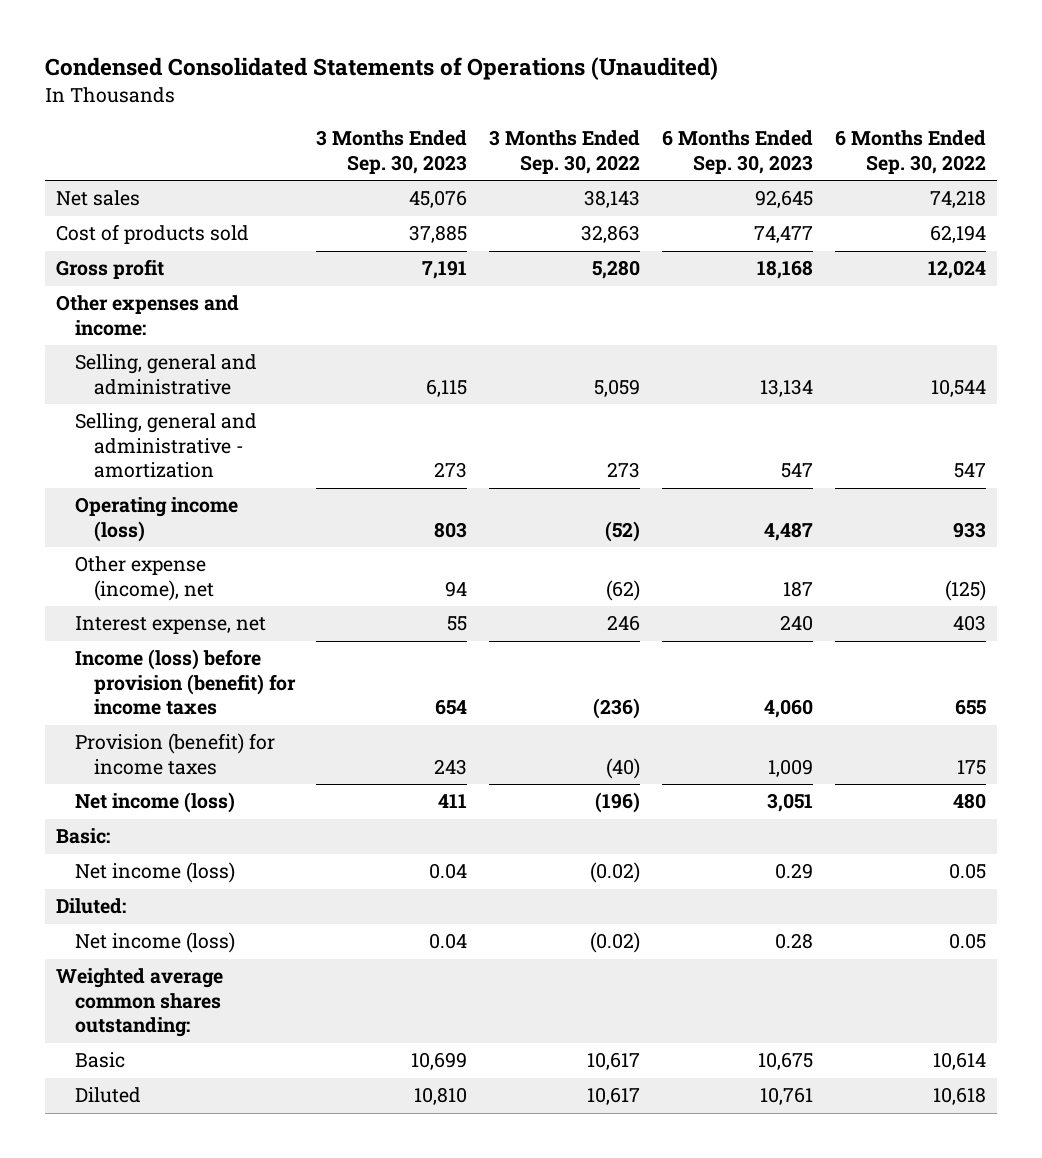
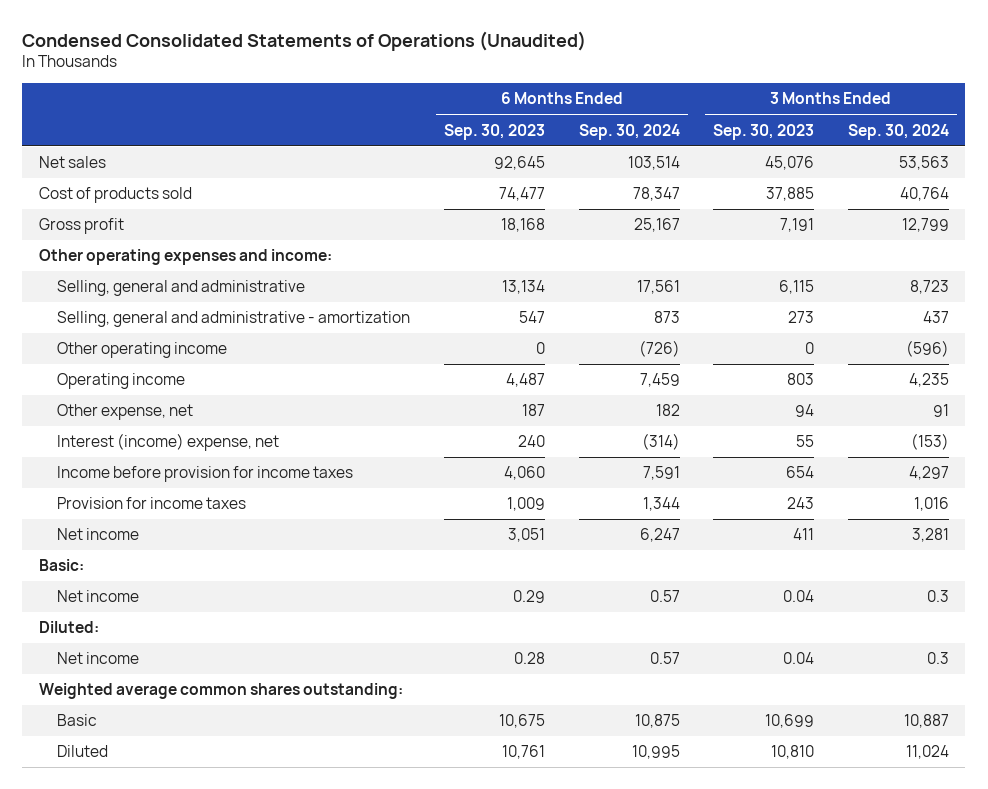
[489,130,641,174] 3 Months Ended Sep. 30, 2022 -> none
[834,130,986,174] 6 Months Ended Sep. 30, 2022 -> none
none -> [578,123,680,140] Sep. 30, 2024
none -> [847,123,949,140] Sep. 30, 2024
[56,295,240,336] Other expenses and income: -> [39,249,333,266] Other operating expenses and income:
none -> [57,342,228,359] Other operating income
[74,497,238,542] Operating income (loss) -> [57,373,186,390] Operating income
[74,556,214,601] Other expense (income), net -> [57,404,194,421] Other expense, net
[74,616,266,635] Interest expense, net -> [57,433,280,452] Interest (income) expense, net
[74,649,296,716] Income (loss) before provision (benefit) for income taxes -> [57,466,354,483] Income before provision for income taxes
[74,733,275,775] Provision (benefit) for income taxes -> [57,497,247,510] Provision for income taxes
[74,792,235,814] Net income (loss) -> [57,528,140,541] Net income
[74,862,235,884] Net income (loss) -> [57,590,140,603] Net income
[74,932,235,954] Net income (loss) -> [57,652,140,665] Net income

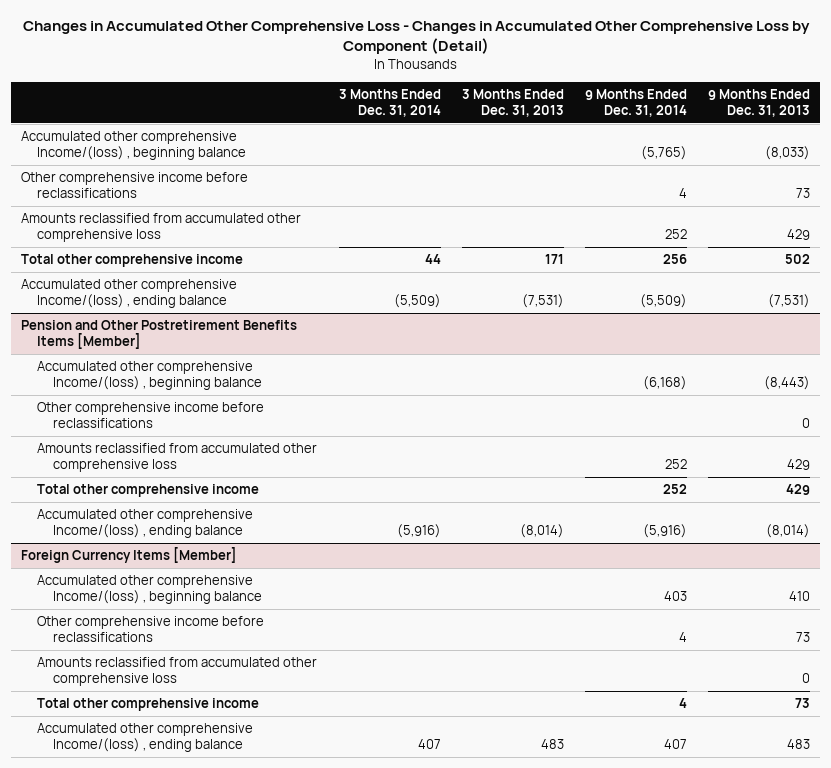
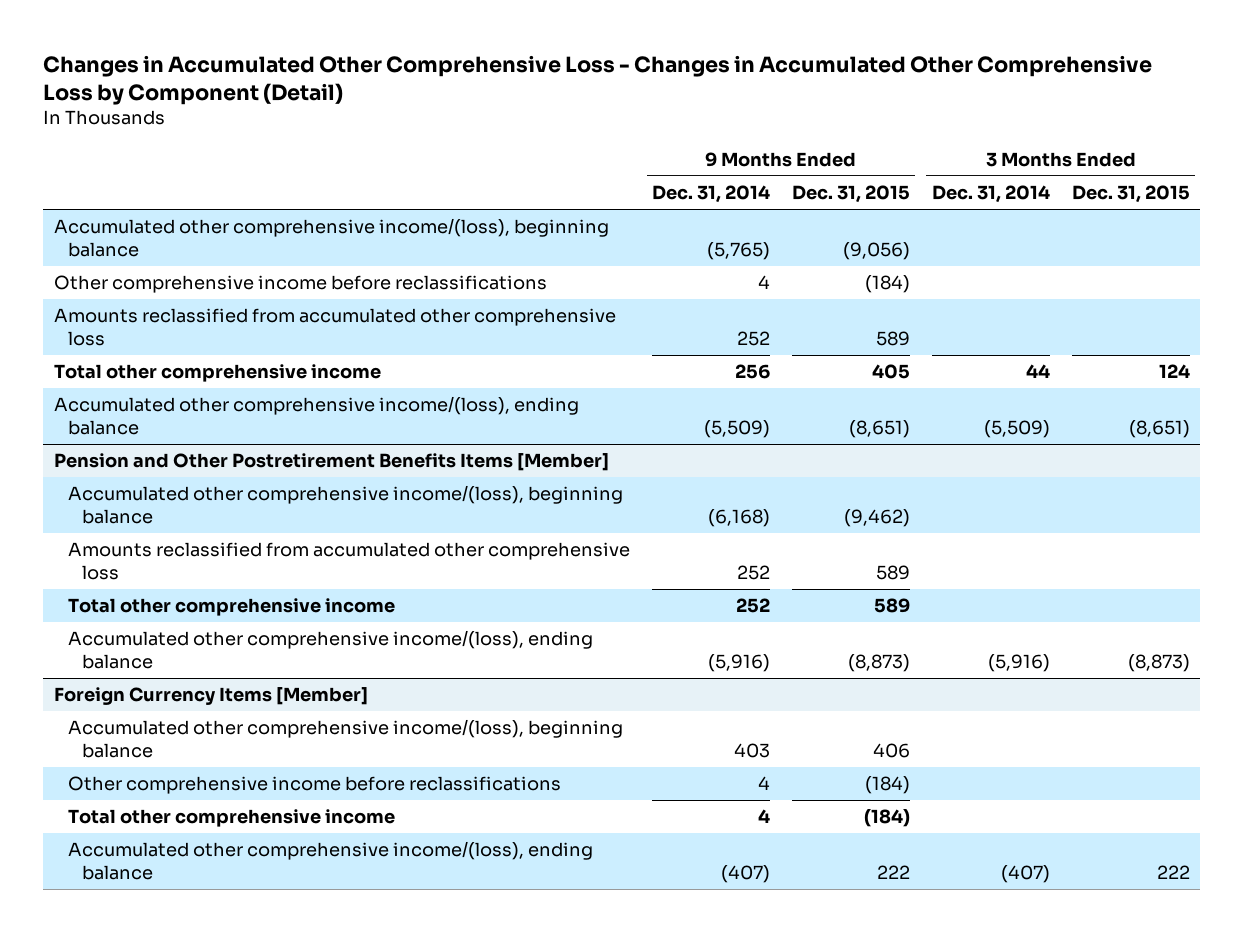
[461,89,564,117] 3 Months Ended Dec. 31, 2013 -> none
[707,89,810,117] 9 Months Ended Dec. 31, 2013 -> none
none -> [791,185,910,204] Dec. 31, 2015
none -> [1071,185,1190,204] Dec. 31, 2015
[21,131,247,161] Accumulated other comprehensive Income/(loss) , beginning balance -> [54,218,610,258] Accumulated other comprehensive income/(loss), beginning balance
[21,279,238,309] Accumulated other comprehensive Income/(loss) , ending balance -> [54,396,580,436] Accumulated other comprehensive income/(loss), ending balance
[37,402,265,429] Other comprehensive income before reclassifications -> none
[37,361,263,391] Accumulated other comprehensive Income/(loss) , beginning balance -> [68,485,624,525] Accumulated other comprehensive income/(loss), beginning balance
[37,509,254,539] Accumulated other comprehensive Income/(loss) , ending balance -> [68,630,594,670] Accumulated other comprehensive income/(loss), ending balance
[37,575,263,605] Accumulated other comprehensive Income/(loss) , beginning balance -> [68,719,624,759] Accumulated other comprehensive income/(loss), beginning balance
[37,657,318,687] Amounts reclassified from accumulated other comprehensive loss -> none
[37,723,254,753] Accumulated other comprehensive Income/(loss) , ending balance -> [68,841,594,881] Accumulated other comprehensive income/(loss), ending balance
[417,739,441,750] 407 -> [1000,865,1050,884] (407)
[663,739,687,750] 407 -> [721,865,771,884] (407)

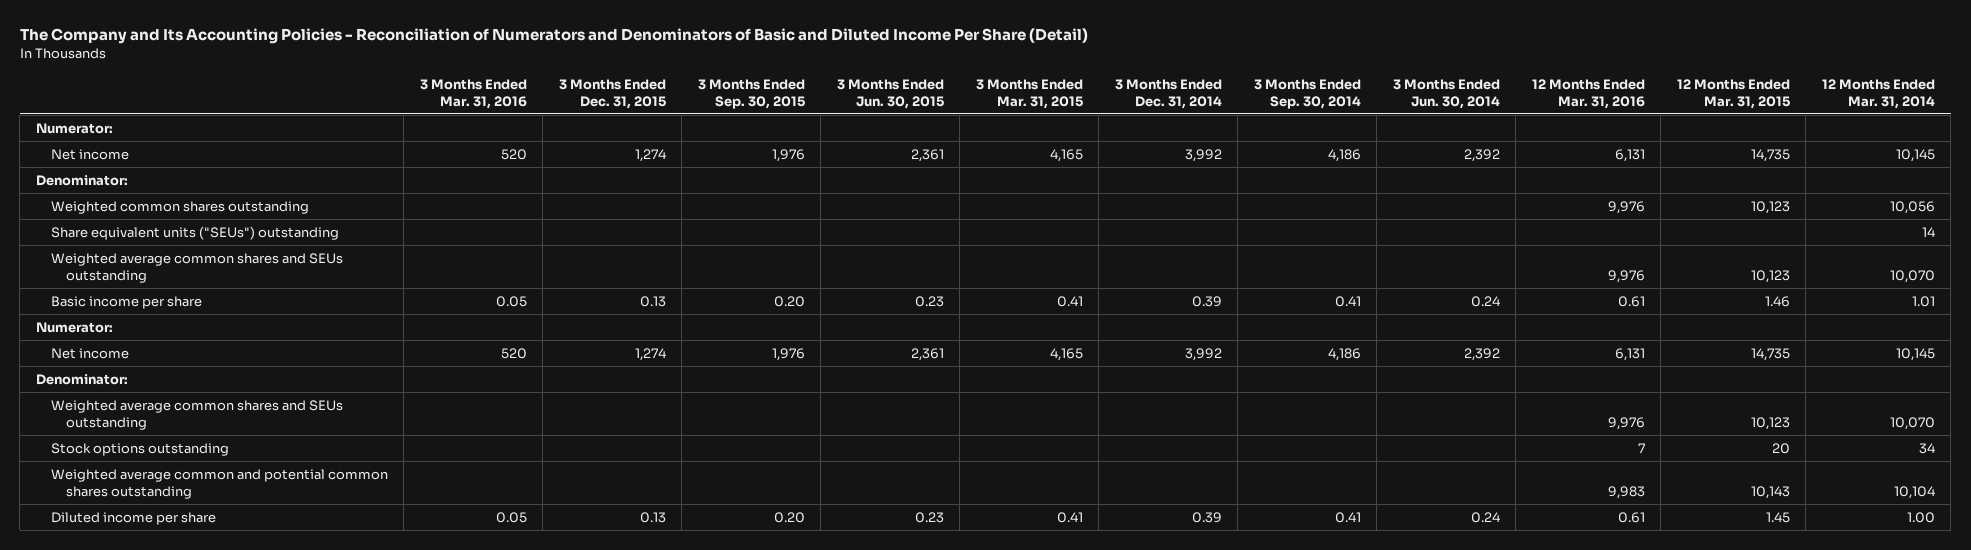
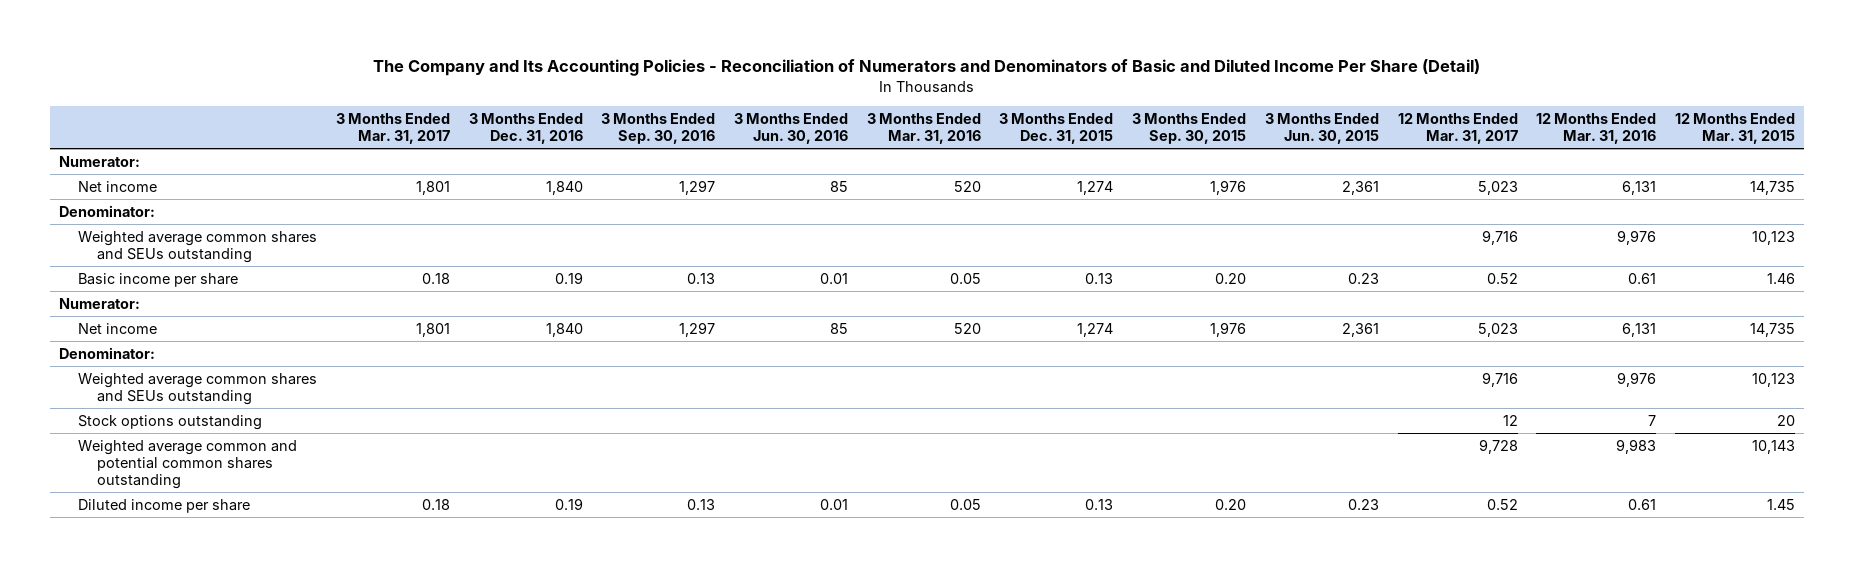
[975,78,1083,109] 3 Months Ended Mar. 31, 2015 -> none
[1114,78,1222,109] 3 Months Ended Dec. 31, 2014 -> none
[1253,78,1361,109] 3 Months Ended Sep. 30, 2014 -> none
[1392,78,1500,109] 3 Months Ended Jun. 30, 2014 -> none
[1821,78,1935,109] 12 Months Ended Mar. 31, 2014 -> none
none -> [335,113,450,144] 3 Months Ended Mar. 31, 2017
none -> [468,113,583,144] 3 Months Ended Dec. 31, 2016
none -> [601,113,716,144] 3 Months Ended Sep. 30, 2016
none -> [734,113,849,144] 3 Months Ended Jun. 30, 2016
none -> [1397,113,1518,144] 12 Months Ended Mar. 31, 2017
[50,200,309,214] Weighted common shares outstanding -> none
[50,225,339,240] Share equivalent units ("SEUs") outstanding -> none

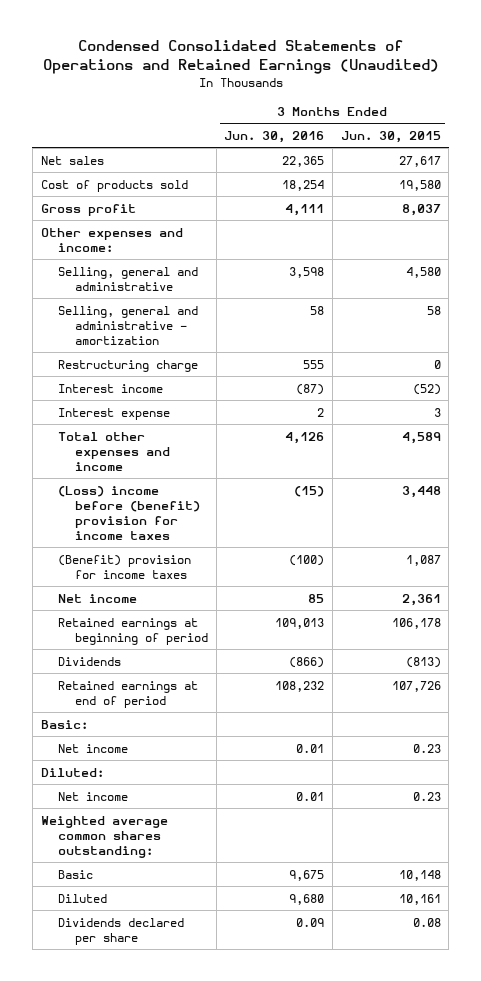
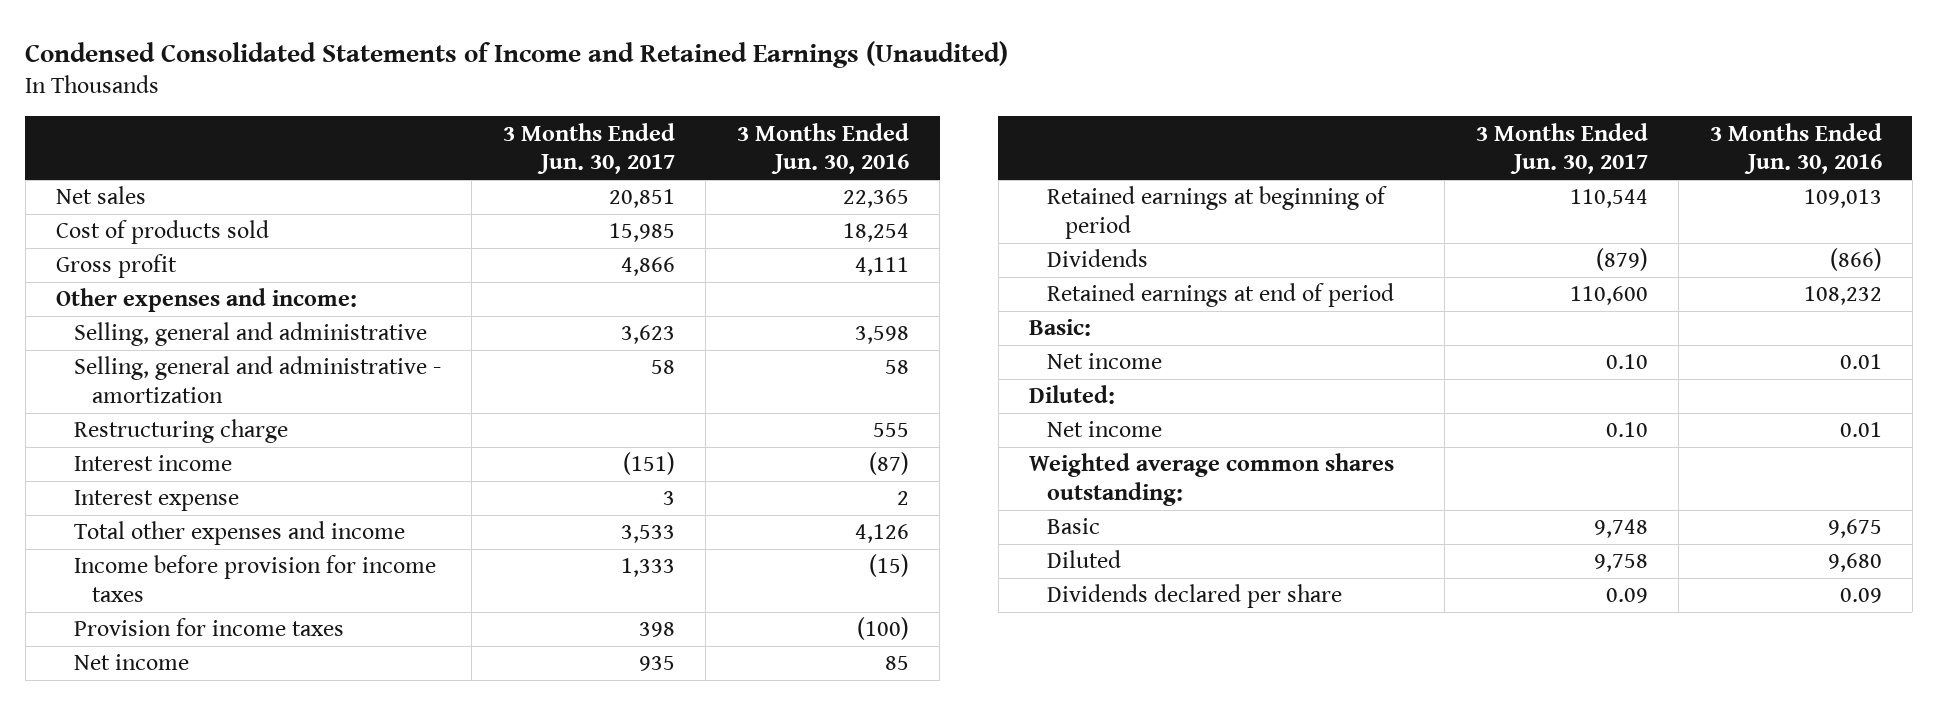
[42,40,439,75] Condensed Consolidated Statements of Operations and Retained Earnings (Unaudited) -> [25,40,1009,68] Condensed Consolidated Statements of Income and Retained Earnings (Unaudited)
[340,130,441,143] Jun. 30, 2015 -> none
none -> [502,122,675,175] 3 Months Ended Jun. 30, 2017
[57,485,200,540] (Loss) income before (benefit) provision for income taxes -> [74,555,437,602] Income before provision for income taxes
[57,554,191,579] (Benefit) provision for income taxes -> [74,618,345,637] Provision for income taxes

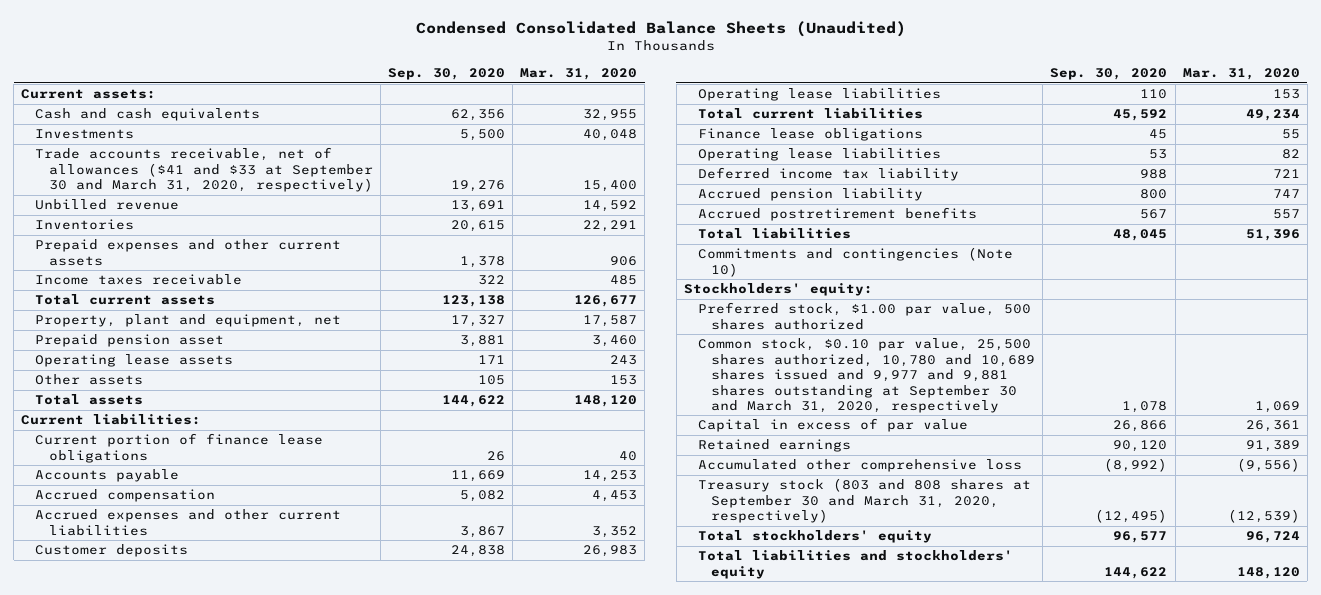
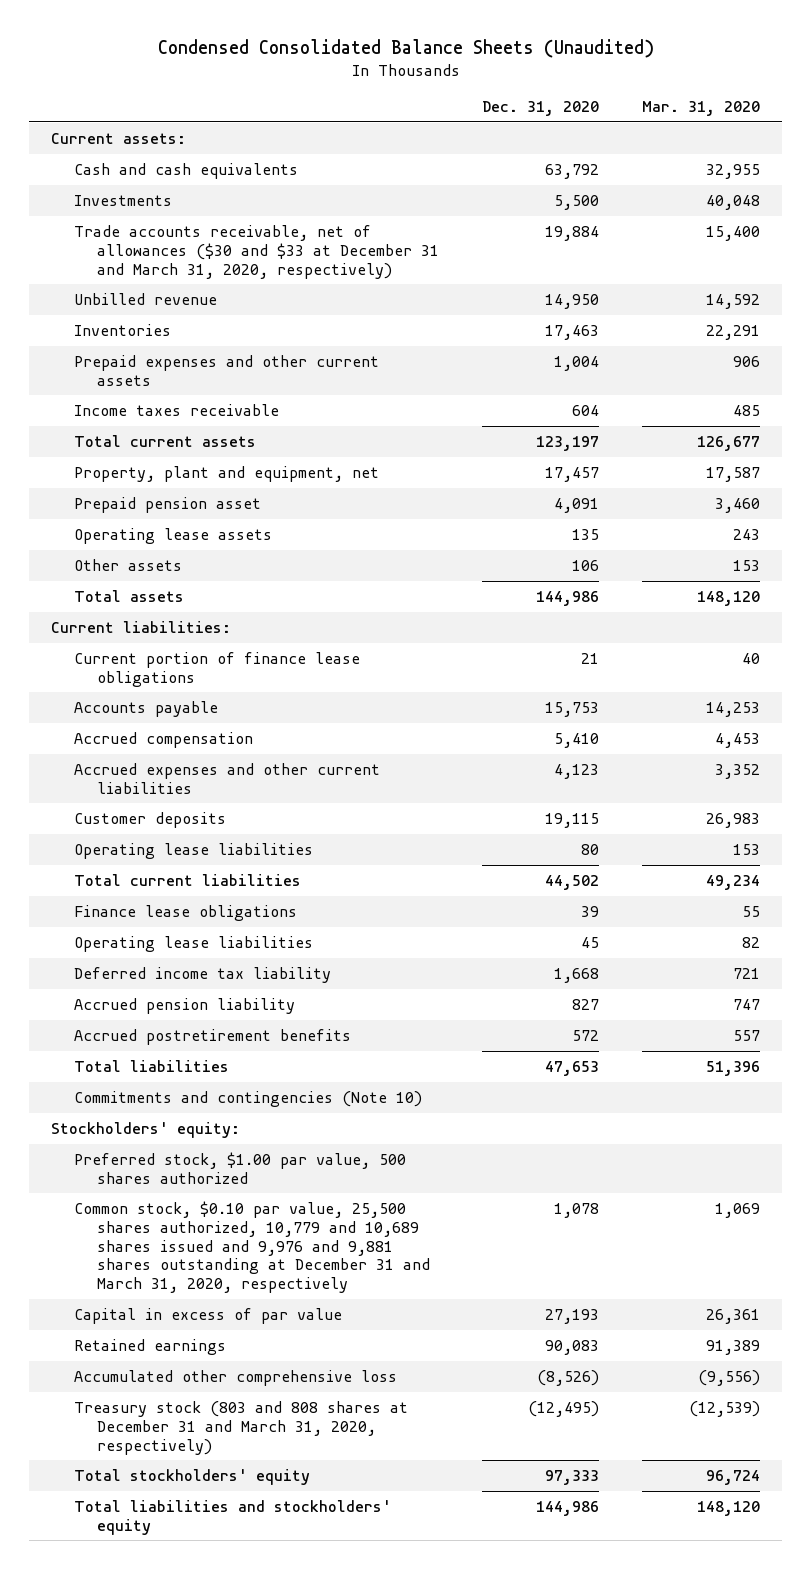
[387,68,505,81] Sep. 30, 2020 -> none
none -> [482,101,600,117] Dec. 31, 2020
[35,147,373,193] Trade accounts receivable, net of allowances ($41 and $33 at September 30 and March 31, 2020, respectively) -> [73,224,439,279] Trade accounts receivable, net of allowances ($30 and $33 at December 31 and March 31, 2020, respectively)
[697,338,1036,413] Common stock, $0.10 par value, 25,500 shares authorized, 10,780 and 10,689 shares issued and 9,977 and 9,881 shares outstanding at September 30 and March 31, 2020, respectively -> [73,1200,430,1294] Common stock, $0.10 par value, 25,500 shares authorized, 10,779 and 10,689 shares issued and 9,976 and 9,881 shares outstanding at December 31 and March 31, 2020, respectively
[697,478,1031,524] Treasury stock (803 and 808 shares at September 30 and March 31, 2020, respectively) -> [73,1400,408,1455] Treasury stock (803 and 808 shares at December 31 and March 31, 2020, respectively)

